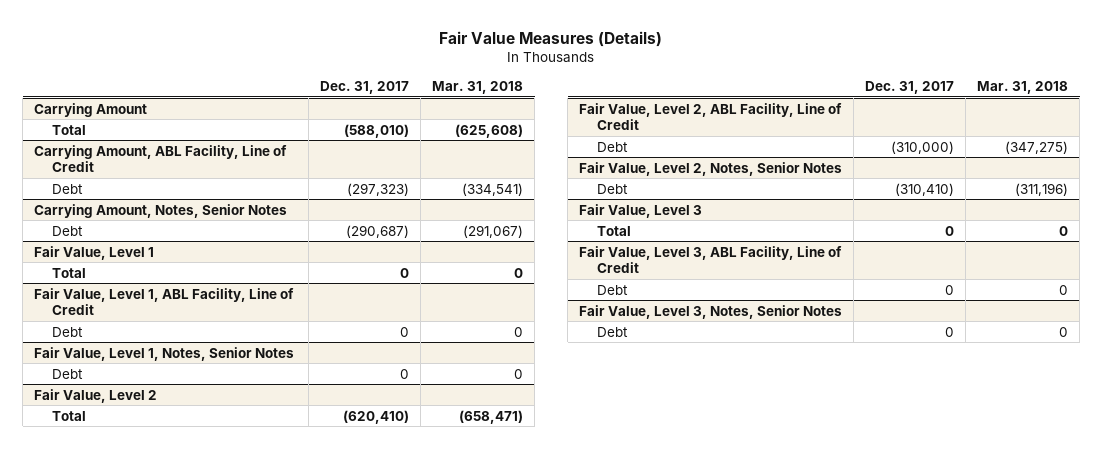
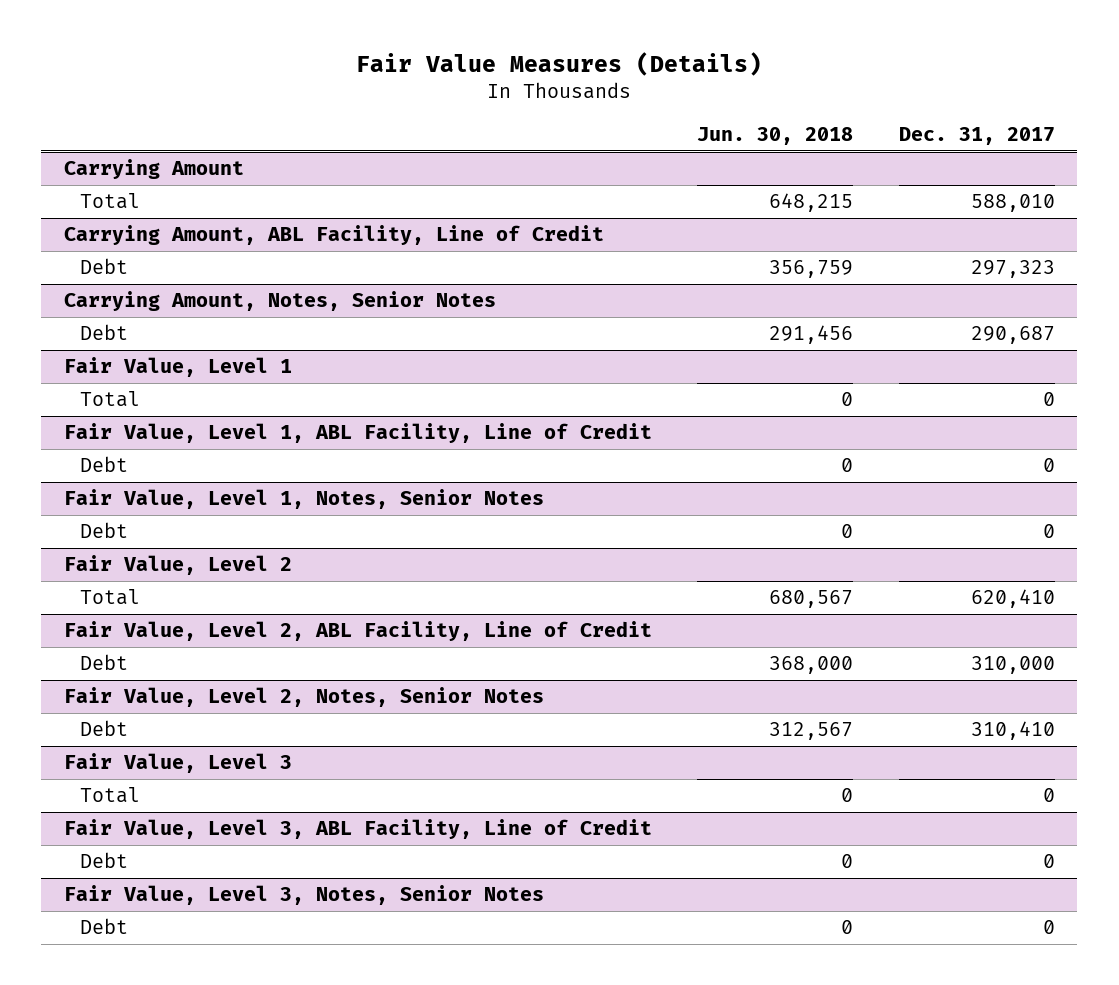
[432,80,524,94] Mar. 31, 2018 -> none
none -> [697,126,854,145] Jun. 30, 2018
[344,123,410,138] (588,010) -> [970,194,1055,213] 588,010
[347,182,410,196] (297,323) -> [970,260,1055,279] 297,323
[346,224,410,238] (290,687) -> [970,326,1055,345] 290,687
[343,409,410,424] (620,410) -> [970,589,1055,609] 620,410
[891,140,955,154] (310,000) -> [970,656,1055,675] 310,000
[895,182,955,196] (310,410) -> [970,721,1055,741] 310,410

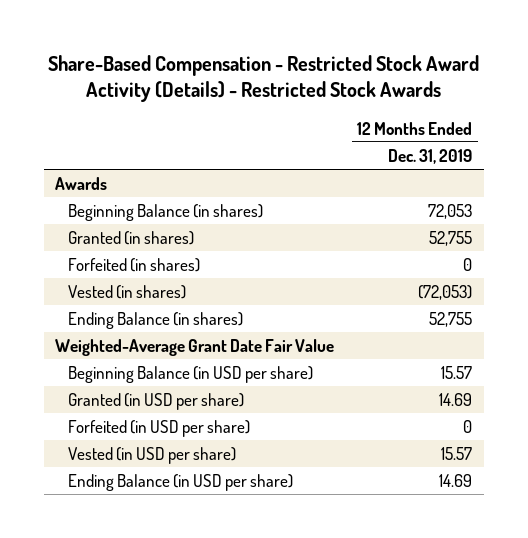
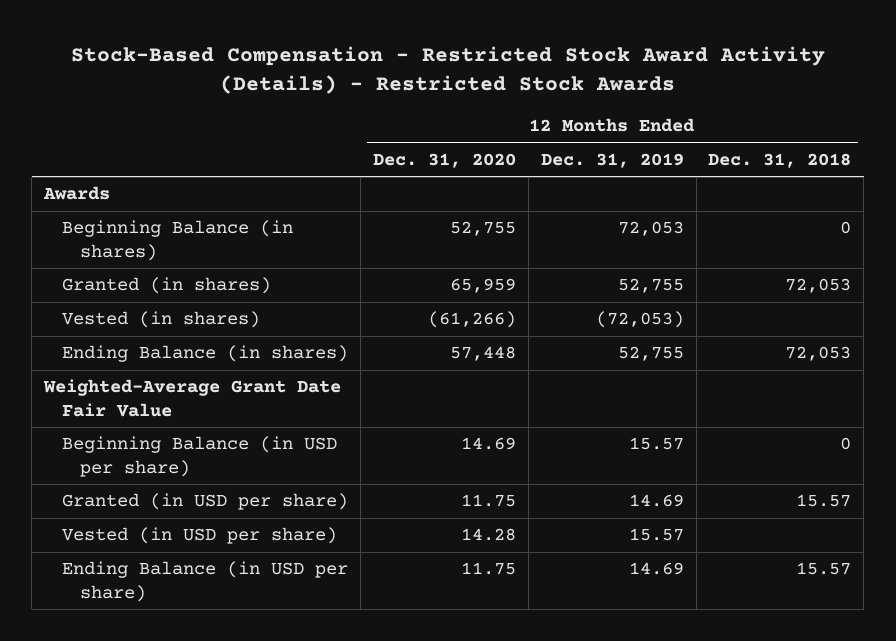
[47,54,479,103] Share-Based Compensation - Restricted Stock Award Activity (Details) - Restricted Stock Awards -> [70,46,825,95] Stock-Based Compensation - Restricted Stock Award Activity (Details) - Restricted Stock Awards
none -> [372,152,516,168] Dec. 31, 2020
none -> [708,152,852,168] Dec. 31, 2018
[68,257,201,272] Forfeited (in shares) -> none
[68,419,251,437] Forfeited (in USD per share) -> none

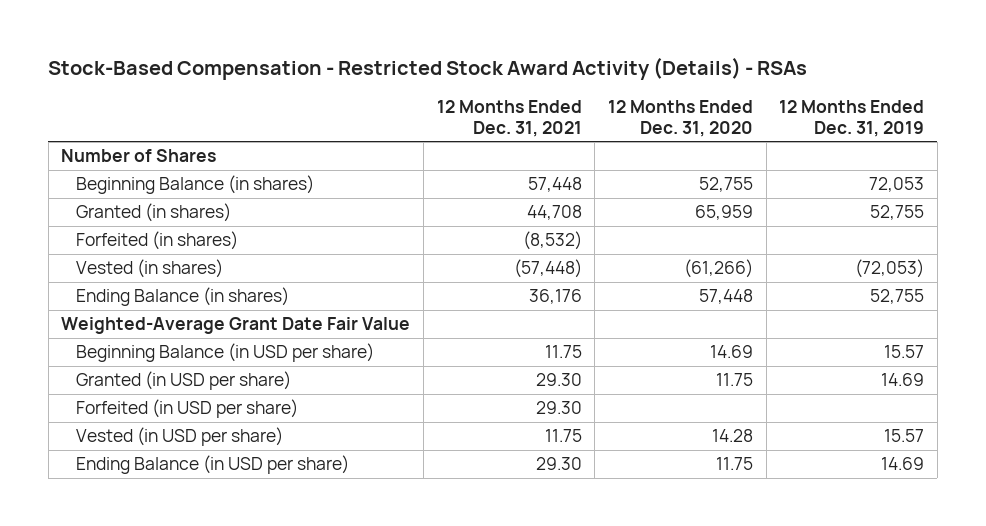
[70,46,825,95] Stock-Based Compensation - Restricted Stock Award Activity (Details) - Restricted Stock Awards -> [48,57,808,81] Stock-Based Compensation - Restricted Stock Award Activity (Details) - RSAs
[708,152,852,168] Dec. 31, 2018 -> none
none -> [436,99,582,137] 12 Months Ended Dec. 31, 2021
[43,186,111,201] Awards -> [61,149,217,163] Number of Shares
none -> [75,231,238,251] Forfeited (in shares)
none -> [75,399,298,419] Forfeited (in USD per share)

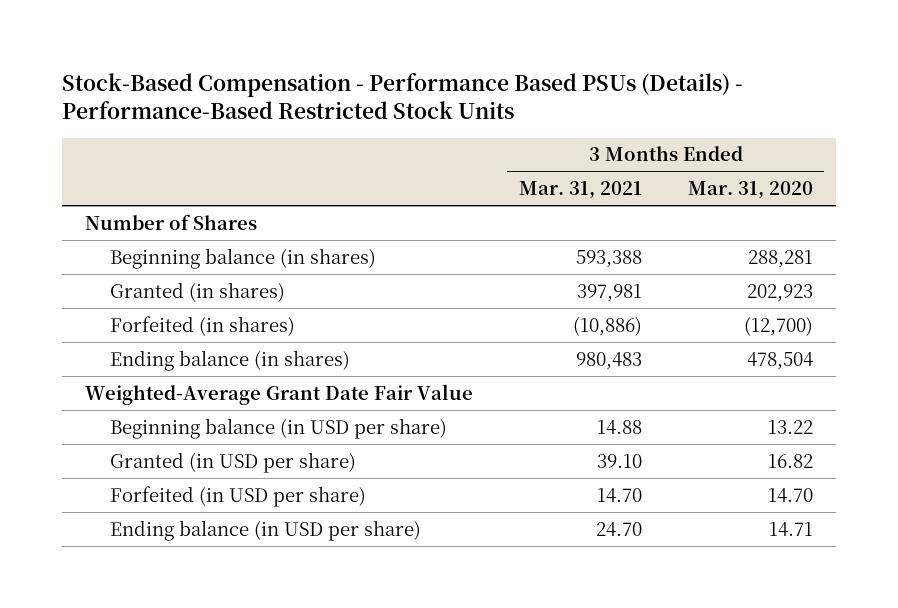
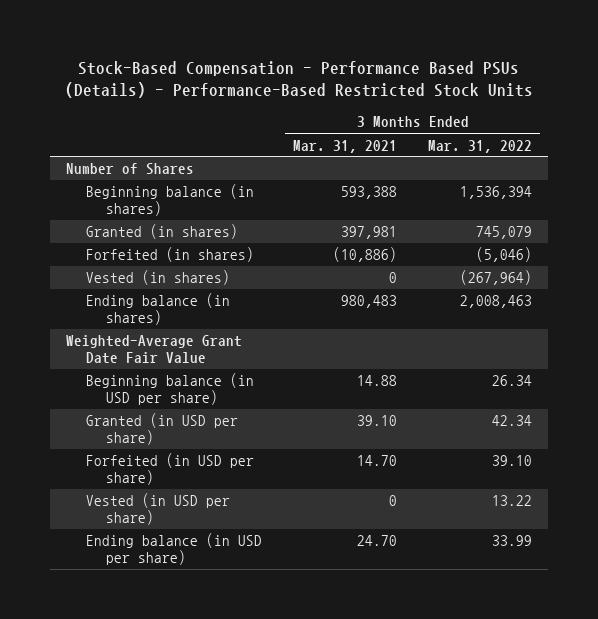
[687,181,813,200] Mar. 31, 2020 -> none
none -> [428,139,533,153] Mar. 31, 2022
none -> [85,270,230,286] Vested (in shares)
none -> [85,493,230,526] Vested (in USD per share)

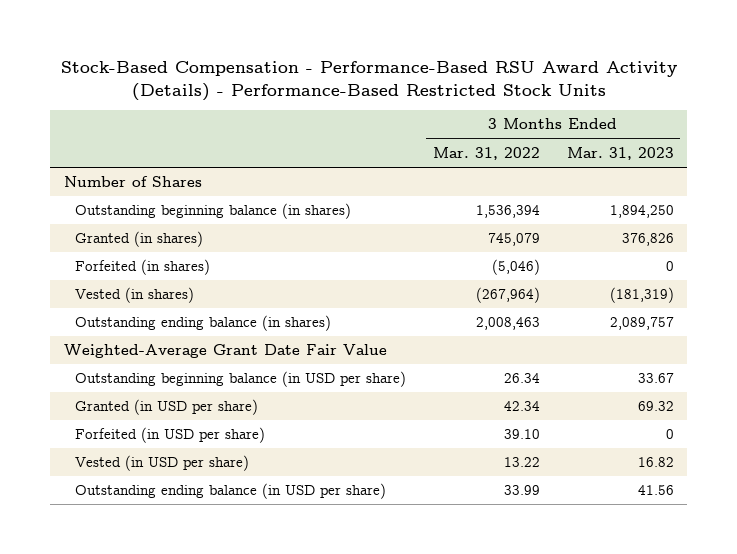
[65,60,534,99] Stock-Based Compensation - Performance Based PSUs (Details) - Performance-Based Restricted Stock Units -> [60,61,677,101] Stock-Based Compensation - Performance-Based RSU Award Activity (Details) - Performance-Based Restricted Stock Units
[293,139,398,153] Mar. 31, 2021 -> none
none -> [566,146,674,160] Mar. 31, 2023
[85,184,254,217] Beginning balance (in shares) -> [74,203,351,220] Outstanding beginning balance (in shares)
[85,293,230,326] Ending balance (in shares) -> [74,315,331,332] Outstanding ending balance (in shares)
[85,373,254,406] Beginning balance (in USD per share) -> [74,371,406,388] Outstanding beginning balance (in USD per share)
[85,533,262,566] Ending balance (in USD per share) -> [74,483,386,500] Outstanding ending balance (in USD per share)

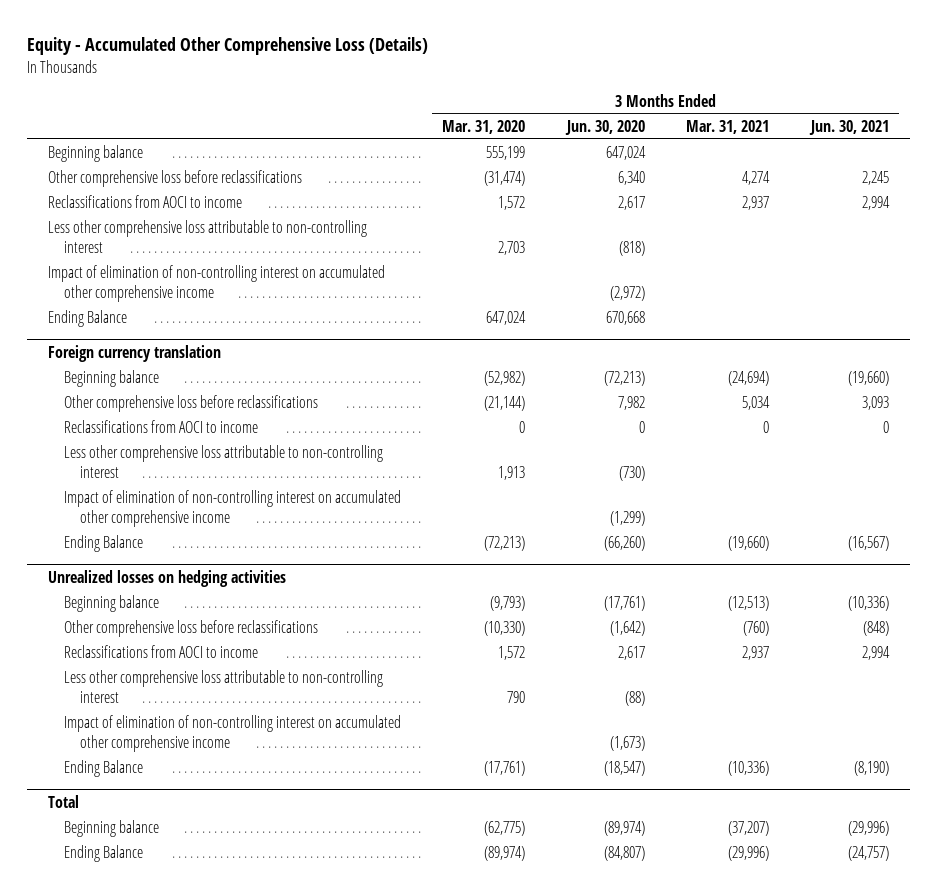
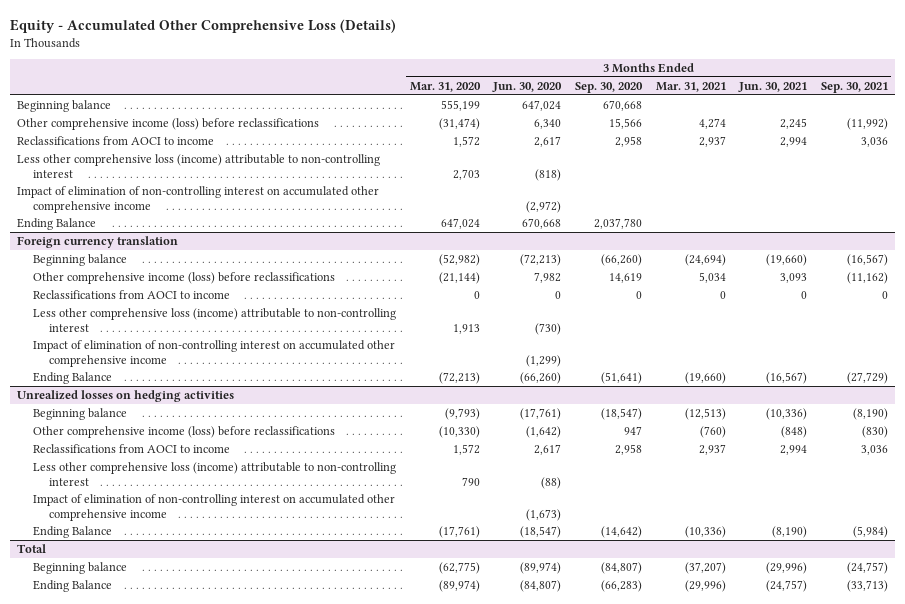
none -> [575,81,644,93] Sep. 30, 2020
none -> [820,81,888,93] Sep. 30, 2021
[47,170,302,188] Other comprehensive loss before reclassifications -> [17,117,320,130] Other comprehensive income (loss) before reclassifications
[47,220,367,254] Less other comprehensive loss attributable to non-controlling interest -> [17,153,381,178] Less other comprehensive loss (income) attributable to non-controlling interest
[63,395,318,413] Other comprehensive loss before reclassifications -> [33,271,336,284] Other comprehensive income (loss) before reclassifications
[63,445,383,479] Less other comprehensive loss attributable to non-controlling interest -> [33,307,397,332] Less other comprehensive loss (income) attributable to non-controlling interest
[63,620,318,638] Other comprehensive loss before reclassifications -> [33,425,336,438] Other comprehensive income (loss) before reclassifications
[63,670,383,704] Less other comprehensive loss attributable to non-controlling interest -> [33,461,397,486] Less other comprehensive loss (income) attributable to non-controlling interest

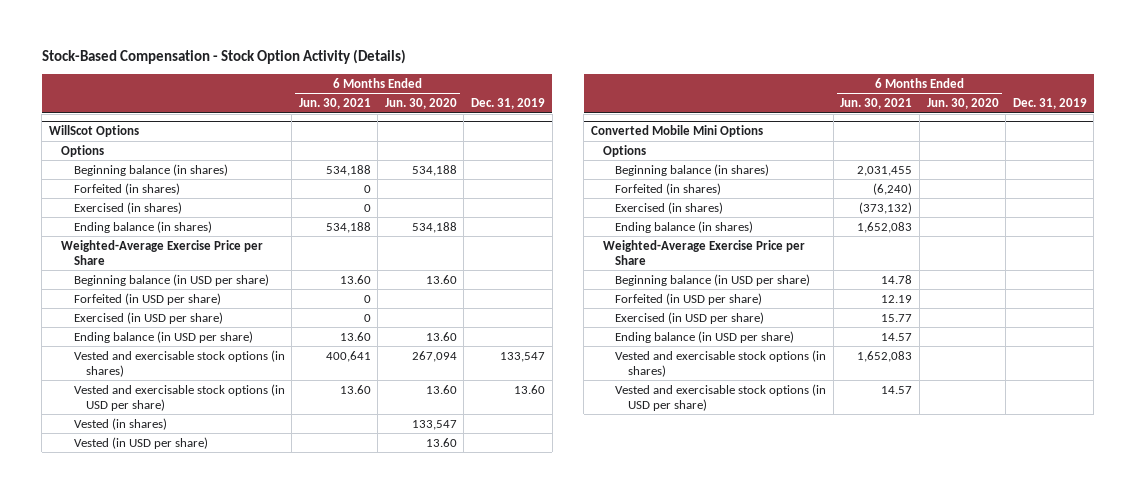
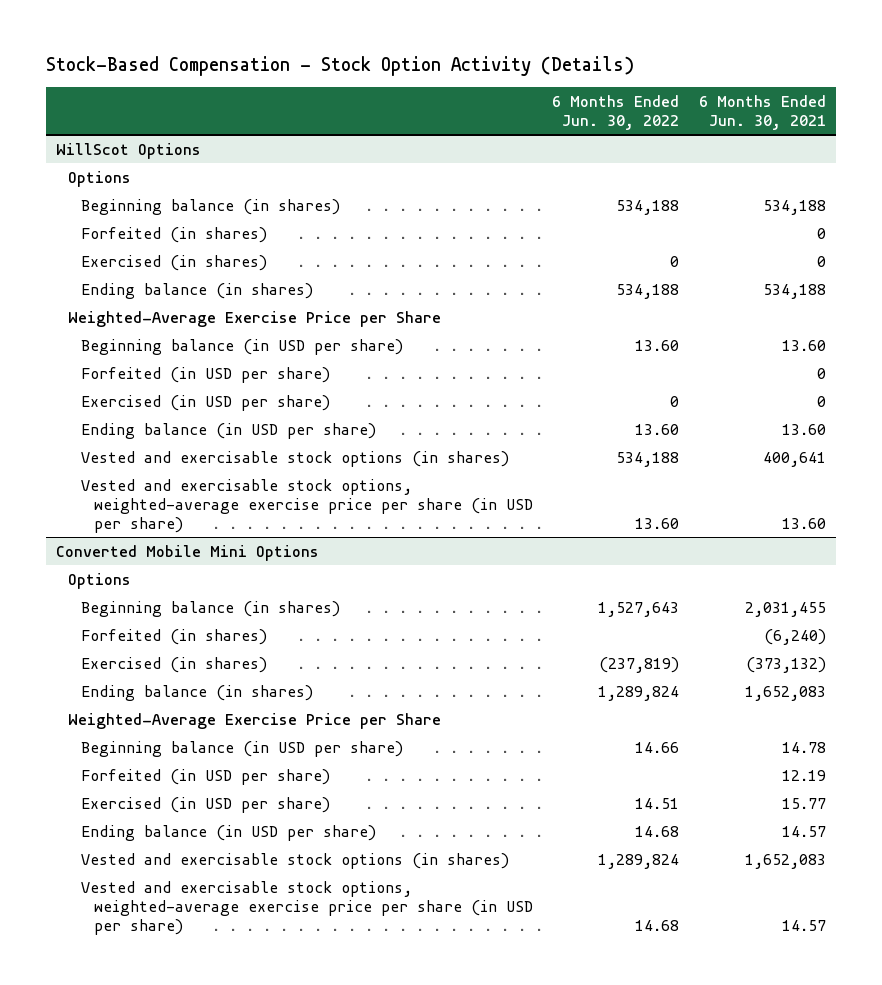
[384,98,457,110] Jun. 30, 2020 -> none
[471,98,546,110] Dec. 31, 2019 -> none
none -> [552,94,680,130] 6 Months Ended Jun. 30, 2022
[73,417,167,430] Vested (in shares) -> none
[73,436,208,449] Vested (in USD per share) -> none
[73,383,285,411] Vested and exercisable stock options (in USD per share) -> [81,478,533,533] Vested and exercisable stock options, weighted-average exercise price per share (in USD per share)
[615,383,827,411] Vested and exercisable stock options (in USD per share) -> [81,880,533,935] Vested and exercisable stock options, weighted-average exercise price per share (in USD per share)

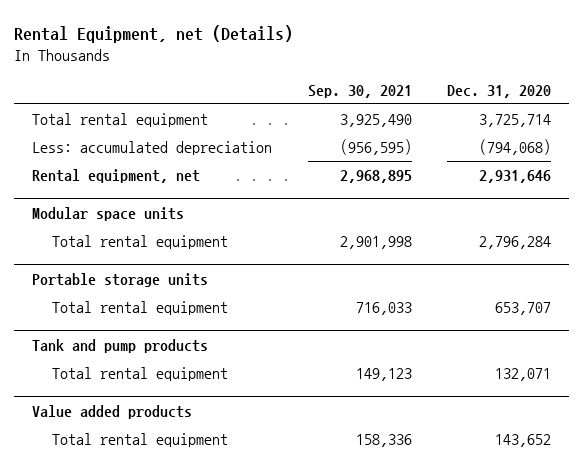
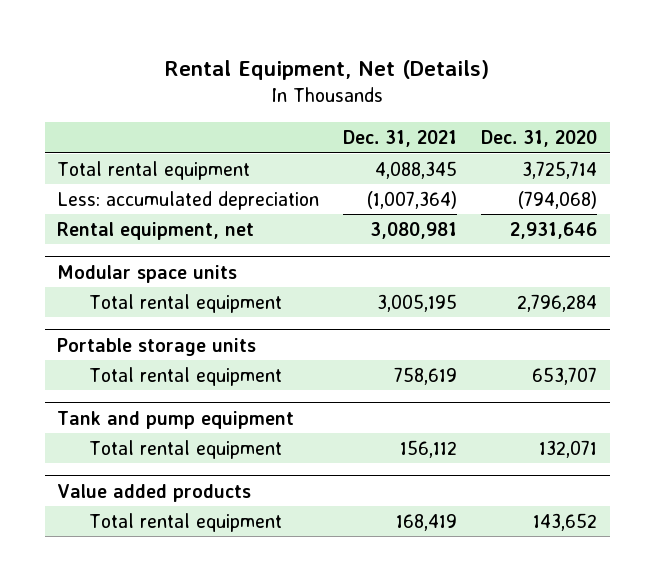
[14,24,294,43] Rental Equipment, net (Details) -> [165,59,490,80] Rental Equipment, Net (Details)
[307,84,412,98] Sep. 30, 2021 -> none
none -> [343,129,458,147] Dec. 31, 2021
[32,339,209,354] Tank and pump products -> [57,410,295,429] Tank and pump equipment

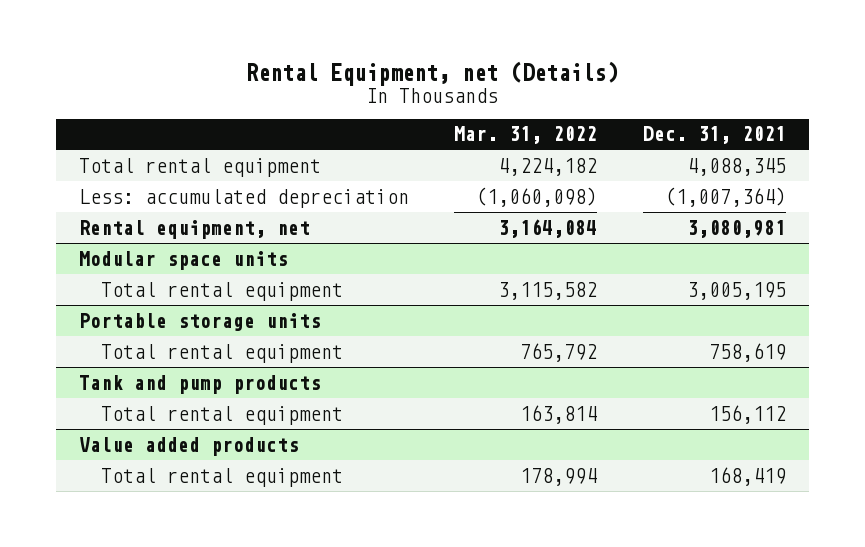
[165,59,490,80] Rental Equipment, Net (Details) -> [246,60,619,86] Rental Equipment, net (Details)
[481,129,598,147] Dec. 31, 2020 -> none
none -> [454,126,598,145] Mar. 31, 2022
[57,410,295,429] Tank and pump equipment -> [78,374,321,394] Tank and pump products

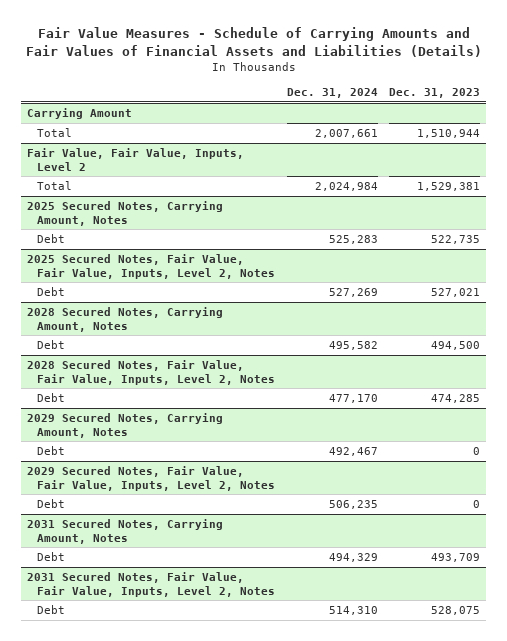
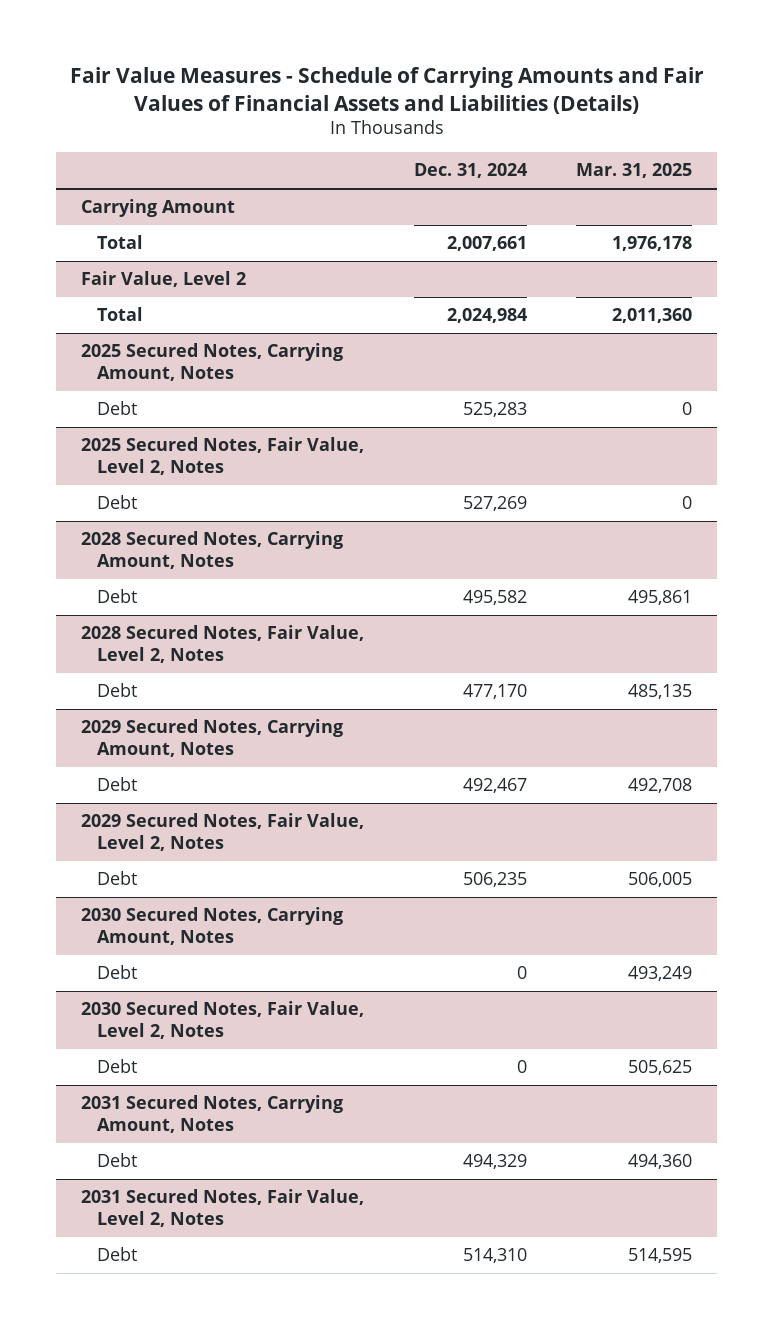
[389,87,481,98] Dec. 31, 2023 -> none
none -> [576,163,693,179] Mar. 31, 2025
[27,147,245,171] Fair Value, Fair Value, Inputs, Level 2 -> [80,271,246,288] Fair Value, Level 2
[27,253,275,279] 2025 Secured Notes, Fair Value, Fair Value, Inputs, Level 2, Notes -> [80,437,364,476] 2025 Secured Notes, Fair Value, Level 2, Notes
[27,359,275,385] 2028 Secured Notes, Fair Value, Fair Value, Inputs, Level 2, Notes -> [80,625,364,664] 2028 Secured Notes, Fair Value, Level 2, Notes
[27,465,275,491] 2029 Secured Notes, Fair Value, Fair Value, Inputs, Level 2, Notes -> [80,813,364,852] 2029 Secured Notes, Fair Value, Level 2, Notes
none -> [80,907,343,946] 2030 Secured Notes, Carrying Amount, Notes
none -> [96,965,137,980] Debt
none -> [80,1001,364,1040] 2030 Secured Notes, Fair Value, Level 2, Notes
none -> [96,1059,137,1074] Debt
[27,571,275,597] 2031 Secured Notes, Fair Value, Fair Value, Inputs, Level 2, Notes -> [80,1189,364,1228] 2031 Secured Notes, Fair Value, Level 2, Notes

